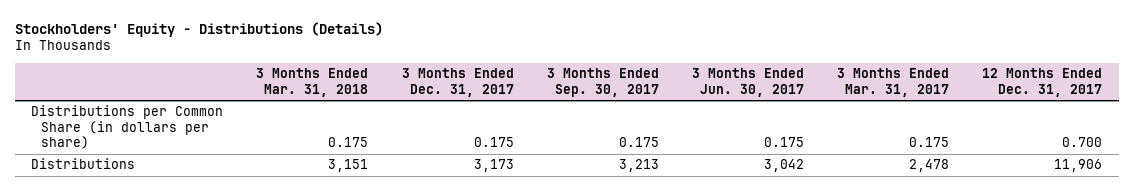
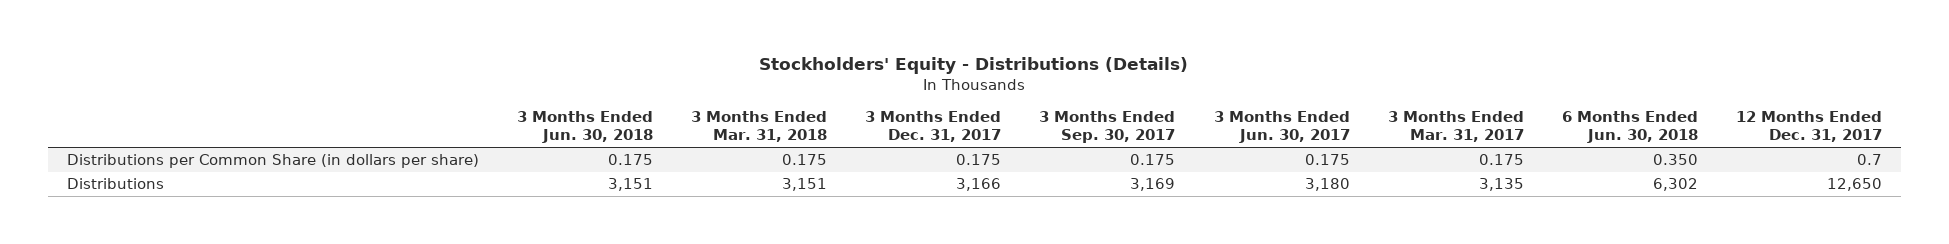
none -> [516,111,653,144] 3 Months Ended Jun. 30, 2018
none -> [1561,111,1698,144] 6 Months Ended Jun. 30, 2018
[1062,137,1103,148] 0.700 -> [1857,154,1883,166] 0.7
[473,159,514,173] 3,173 -> [956,178,1002,192] 3,166
[618,159,659,173] 3,213 -> [1130,178,1176,192] 3,169
[763,159,804,173] 3,042 -> [1304,178,1350,192] 3,180
[909,159,950,173] 2,478 -> [1478,178,1524,192] 3,135
[1054,159,1103,173] 11,906 -> [1827,178,1883,192] 12,650

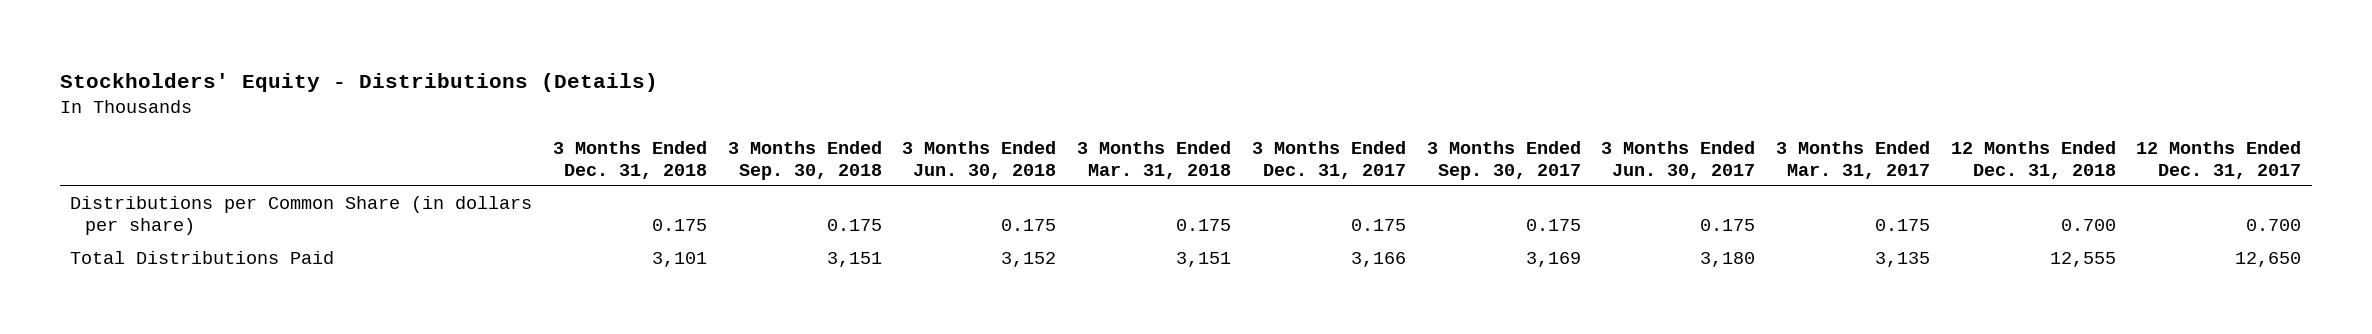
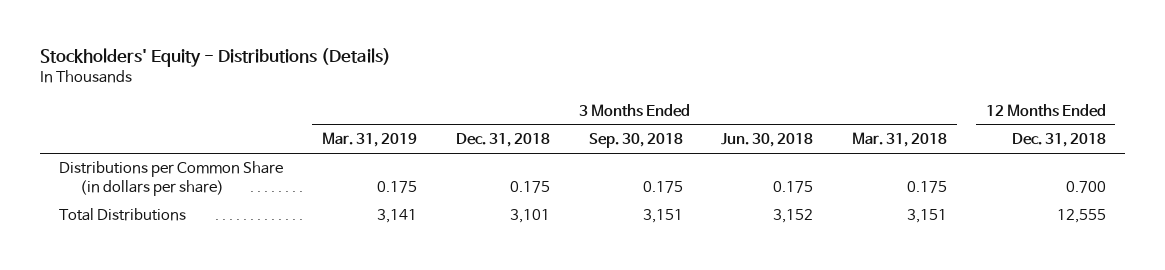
[1251,140,1406,179] 3 Months Ended Dec. 31, 2017 -> none
[1426,140,1581,180] 3 Months Ended Sep. 30, 2017 -> none
[1601,140,1756,179] 3 Months Ended Jun. 30, 2017 -> none
[1775,140,1930,179] 3 Months Ended Mar. 31, 2017 -> none
[2136,140,2302,179] 12 Months Ended Dec. 31, 2017 -> none
none -> [322,132,418,148] Mar. 31, 2019
[70,251,335,265] Total Distributions Paid -> [59,208,187,222] Total Distributions

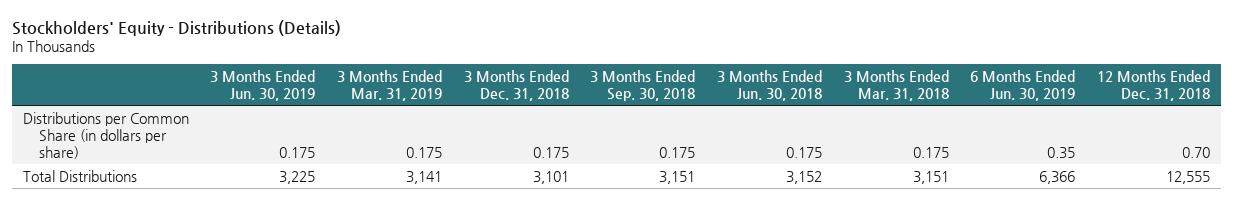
none -> [210,70,316,102] 3 Months Ended Jun. 30, 2019
none -> [970,70,1076,102] 6 Months Ended Jun. 30, 2019
[1065,180,1106,193] 0.700 -> [1181,147,1210,159] 0.70

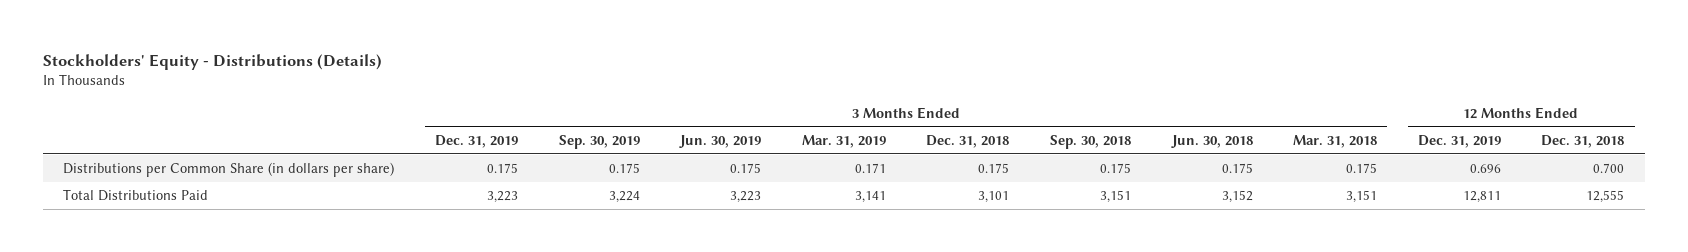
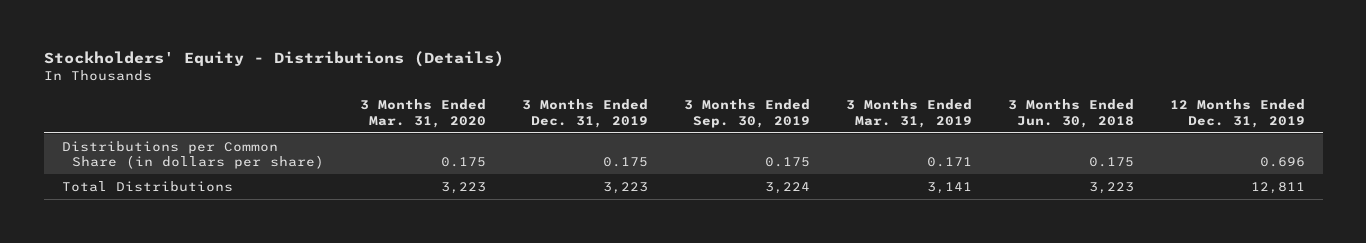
[679,135,762,149] Jun. 30, 2019 -> none
[926,135,1010,149] Dec. 31, 2018 -> none
[1050,135,1132,150] Sep. 30, 2018 -> none
[1293,135,1378,149] Mar. 31, 2018 -> none
[1541,135,1625,149] Dec. 31, 2018 -> none
none -> [360,99,487,128] 3 Months Ended Mar. 31, 2020
[63,189,209,202] Total Distributions Paid -> [61,180,233,192] Total Distributions
[1221,190,1253,204] 3,152 -> [1088,181,1134,194] 3,223

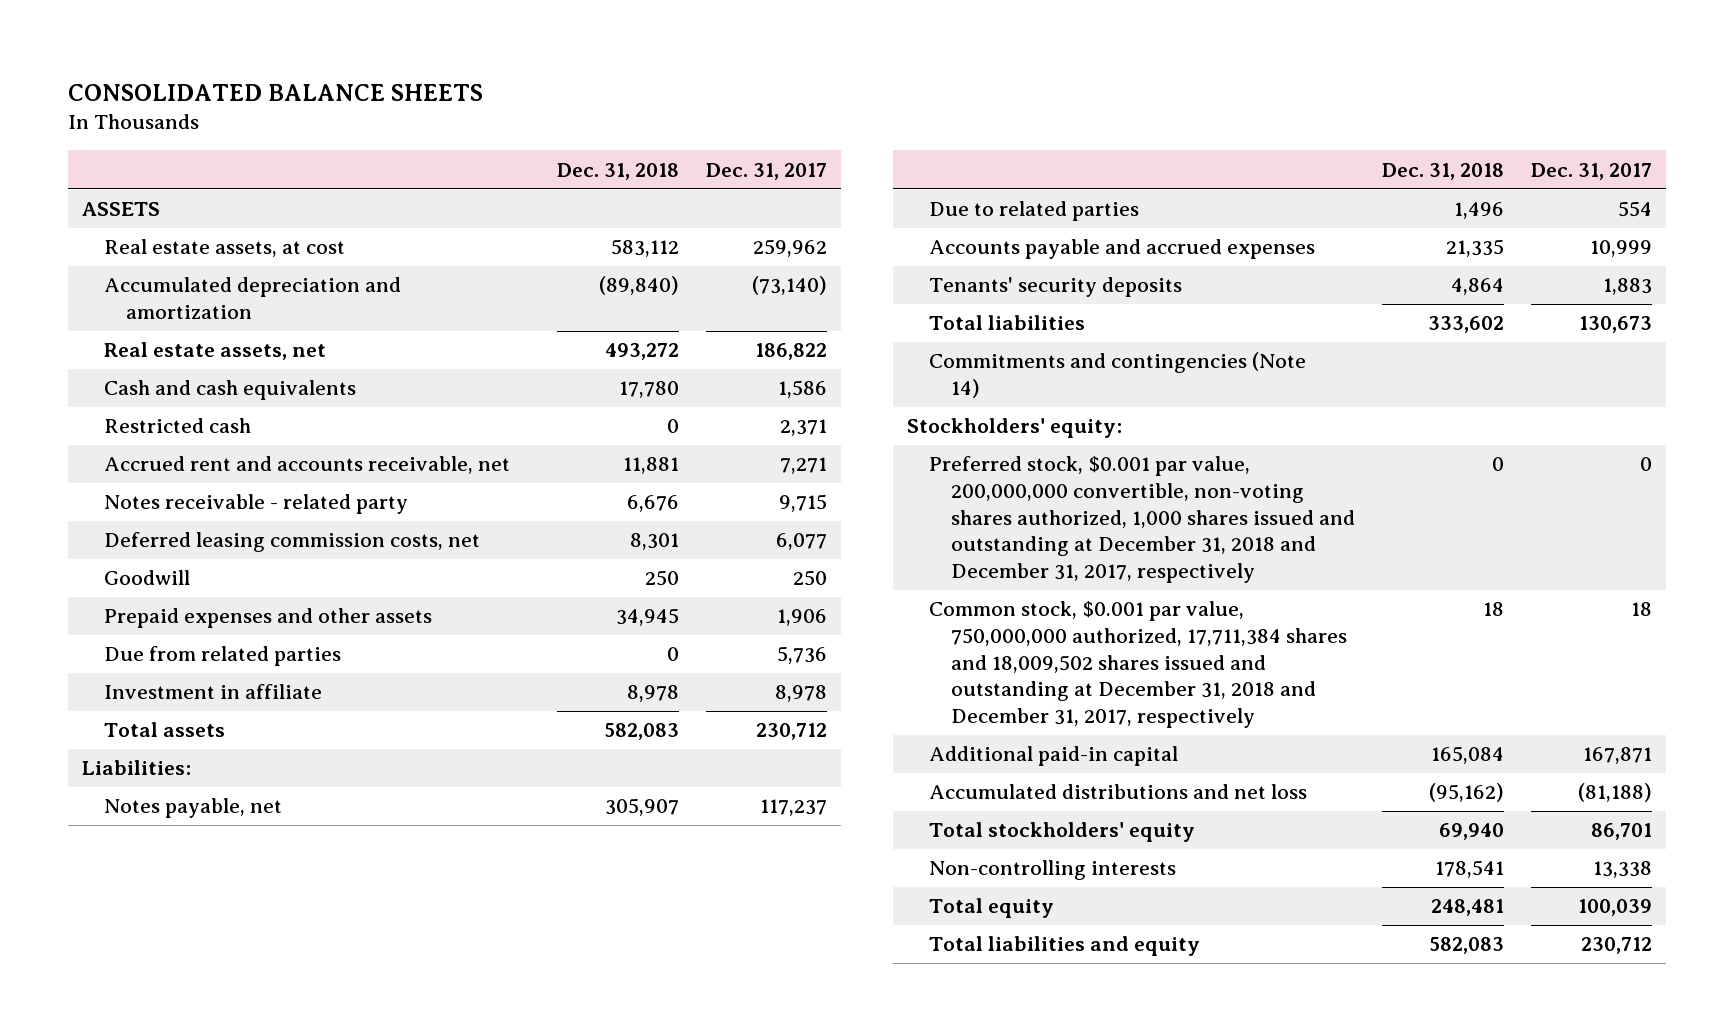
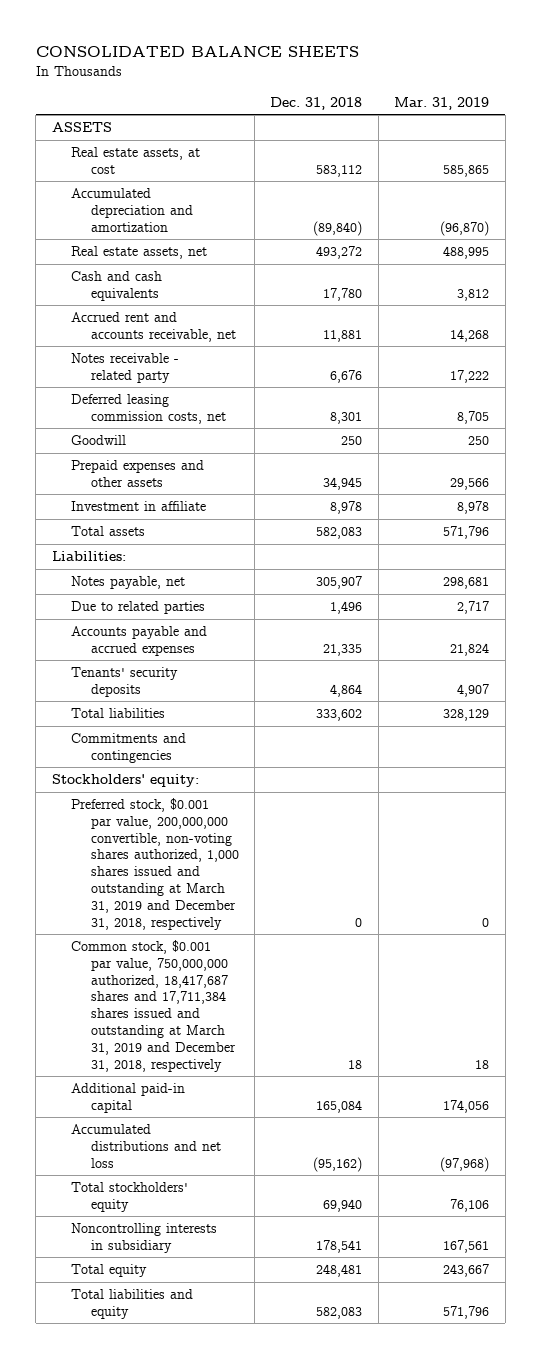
[706,162,828,180] Dec. 31, 2017 -> none
none -> [394,97,490,111] Mar. 31, 2019
[103,418,251,434] Restricted cash -> none
[103,646,341,667] Due from related parties -> none
[928,352,1306,399] Commitments and contingencies (Note 14) -> [71,733,187,763] Commitments and contingencies
[928,456,1355,583] Preferred stock, $0.001 par value, 200,000,000 convertible, non-voting shares authorized, 1,000 shares issued and outstanding at December 31, 2018 and December 31, 2017, respectively -> [71,798,239,930] Preferred stock, $0.001 par value, 200,000,000 convertible, non-voting shares authorized, 1,000 shares issued and outstanding at March 31, 2019 and December 31, 2018, respectively
[928,601,1347,728] Common stock, $0.001 par value, 750,000,000 authorized, 17,711,384 shares and 18,009,502 shares issued and outstanding at December 31, 2018 and December 31, 2017, respectively -> [71,940,236,1072] Common stock, $0.001 par value, 750,000,000 authorized, 18,417,687 shares and 17,711,384 shares issued and outstanding at March 31, 2019 and December 31, 2018, respectively
[928,860,1176,881] Non-controlling interests -> [71,1223,218,1253] Noncontrolling interests in subsidiary

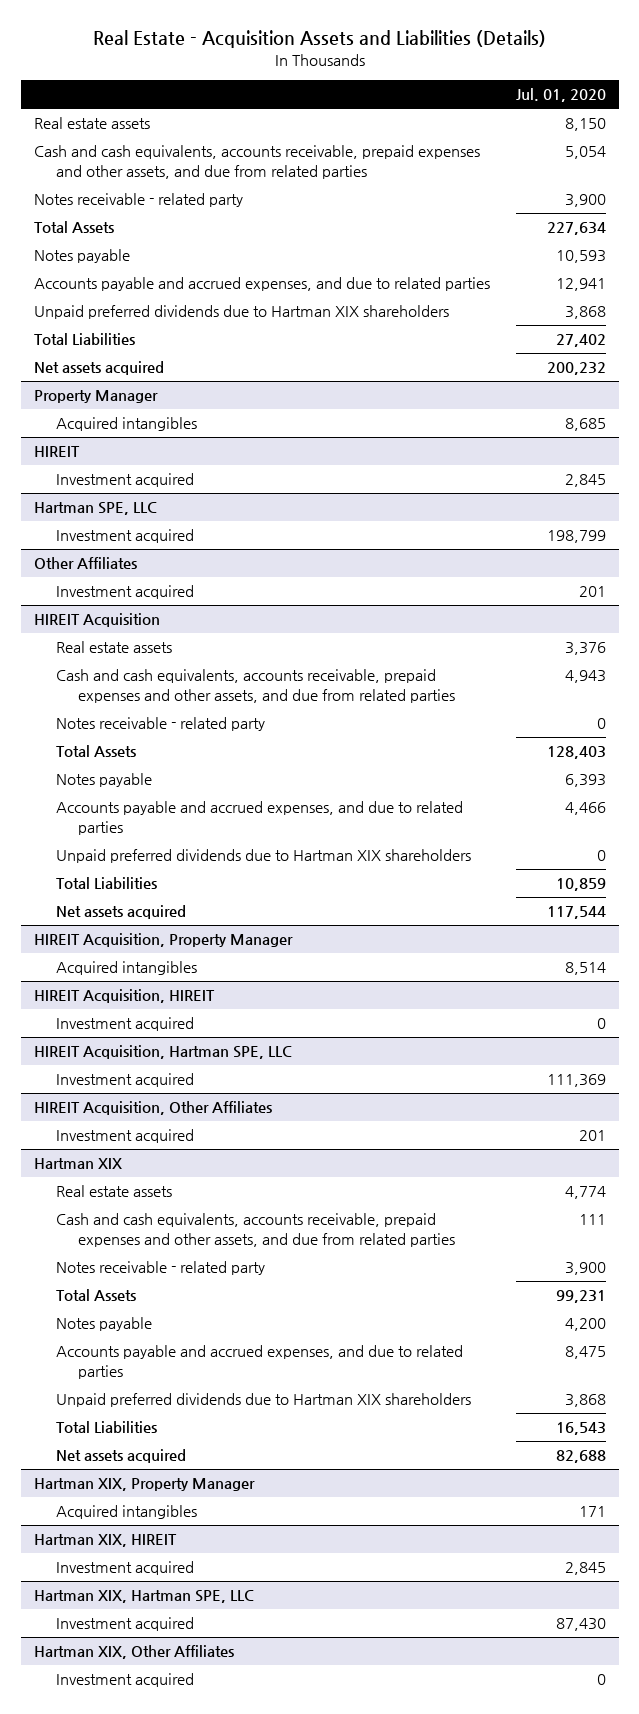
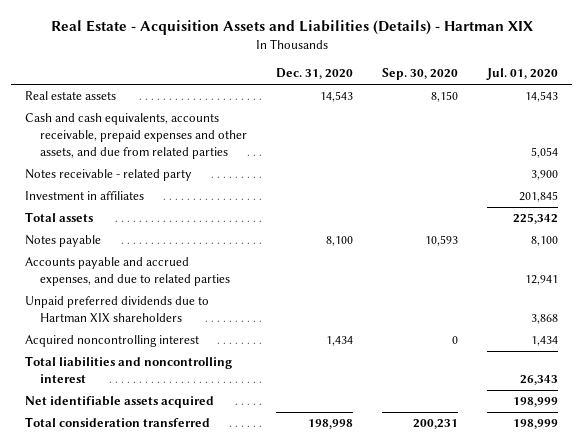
[92,30,546,49] Real Estate - Acquisition Assets and Liabilities (Details) -> [50,20,533,36] Real Estate - Acquisition Assets and Liabilities (Details) - Hartman XIX
none -> [276,68,354,80] Dec. 31, 2020
none -> [381,68,458,81] Sep. 30, 2020
[564,118,606,132] 8,150 -> [524,91,558,103] 14,543
none -> [25,191,145,201] Investment in affiliates
[33,221,114,234] Total Assets -> [25,212,94,223] Total assets
[546,222,606,236] 227,634 -> [512,213,558,225] 225,342
[555,250,606,264] 10,593 -> [530,236,558,247] 8,100
[33,390,158,404] Property Manager -> none
[55,417,197,432] Acquired intangibles -> none
[33,446,80,458] HIREIT -> none
[55,473,194,488] Investment acquired -> none
[33,502,157,516] Hartman SPE, LLC -> none
[55,529,194,544] Investment acquired -> none
[33,557,137,570] Other Affiliates -> none
[55,585,194,600] Investment acquired -> none
[33,613,160,628] HIREIT Acquisition -> none
[55,641,172,654] Real estate assets -> none
[55,669,455,703] Cash and cash equivalents, accounts receivable, prepaid expenses and other assets, and due from related parties -> none
[55,717,265,732] Notes receivable - related party -> none
[55,745,136,758] Total Assets -> none
[55,773,152,788] Notes payable -> none
[55,801,463,835] Accounts payable and accrued expenses, and due to related parties -> none
[55,849,471,864] Unpaid preferred dividends due to Hartman XIX shareholders -> none
[55,877,157,890] Total Liabilities -> none
[55,905,186,920] Net assets acquired -> none
[33,933,293,948] HIREIT Acquisition, Property Manager -> none
[55,961,197,976] Acquired intangibles -> none
[33,989,215,1004] HIREIT Acquisition, HIREIT -> none
[55,1017,194,1032] Investment acquired -> none
[33,1045,292,1060] HIREIT Acquisition, Hartman SPE, LLC -> none
[55,1073,194,1088] Investment acquired -> none
[33,1101,272,1116] HIREIT Acquisition, Other Affiliates -> none
[55,1129,194,1144] Investment acquired -> none
[33,1158,122,1170] Hartman XIX -> none
[55,1185,172,1198] Real estate assets -> none
[55,1213,455,1247] Cash and cash equivalents, accounts receivable, prepaid expenses and other assets, and due from related parties -> none
[55,1261,265,1276] Notes receivable - related party -> none
[55,1289,136,1302] Total Assets -> none
[55,1317,152,1332] Notes payable -> none
[55,1345,463,1379] Accounts payable and accrued expenses, and due to related parties -> none
[55,1393,471,1408] Unpaid preferred dividends due to Hartman XIX shareholders -> none
[55,1421,157,1434] Total Liabilities -> none
[55,1449,186,1464] Net assets acquired -> none
[33,1478,255,1492] Hartman XIX, Property Manager -> none
[55,1505,197,1520] Acquired intangibles -> none
[33,1534,177,1548] Hartman XIX, HIREIT -> none
[55,1561,194,1576] Investment acquired -> none
[33,1590,254,1604] Hartman XIX, Hartman SPE, LLC -> none
[55,1617,194,1632] Investment acquired -> none
[33,1645,234,1660] Hartman XIX, Other Affiliates -> none
[55,1673,194,1688] Investment acquired -> none
none -> [25,335,200,348] Acquired noncontrolling interest
[33,333,135,346] Total Liabilities -> [25,356,233,384] Total liabilities and noncontrolling interest
[555,334,606,348] 27,402 -> [519,375,558,386] 26,343
[33,361,164,376] Net assets acquired -> [25,396,215,409] Net identifiable assets acquired
[546,362,606,376] 200,232 -> [512,397,558,408] 198,999
none -> [25,417,211,428] Total consideration transferred

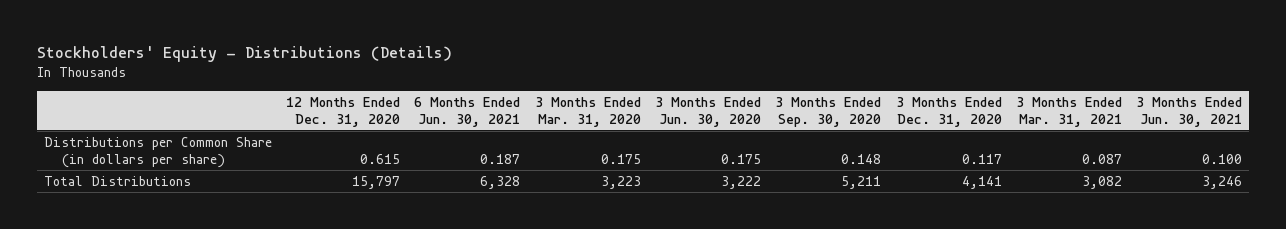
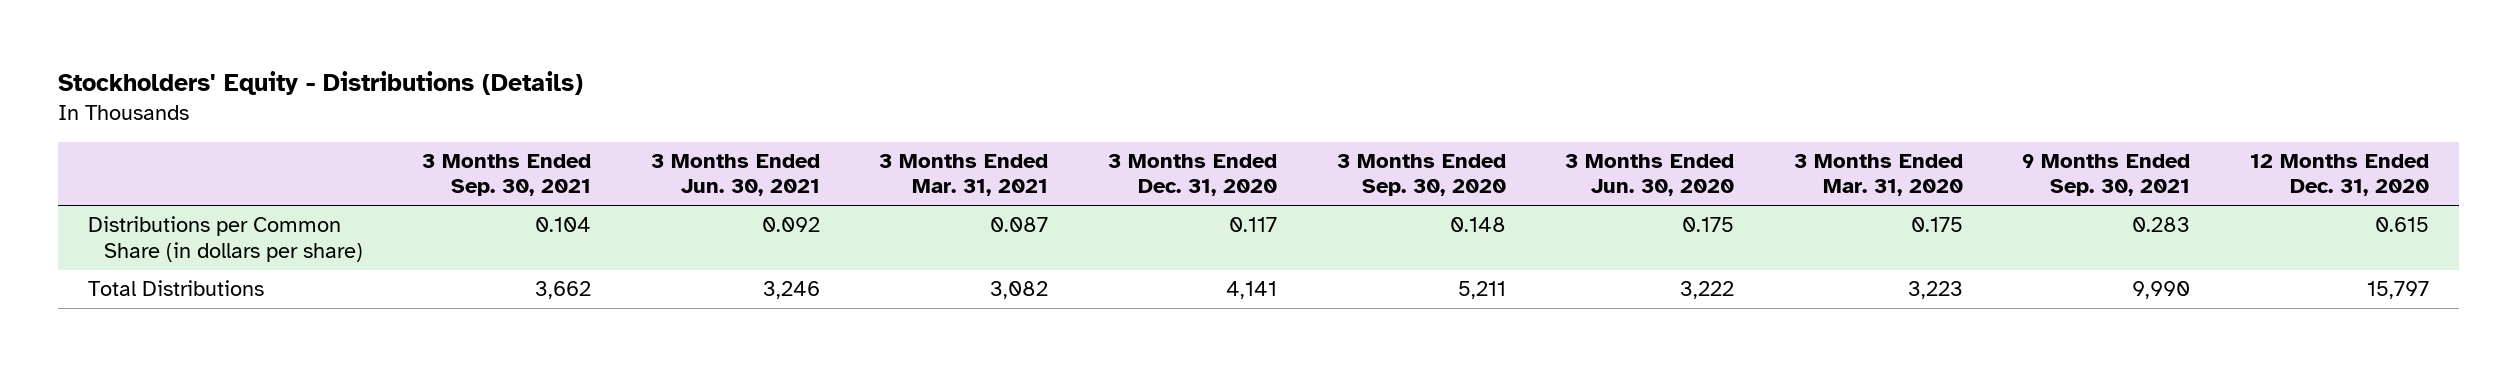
[414,96,521,127] 6 Months Ended Jun. 30, 2021 -> none
none -> [422,153,592,197] 3 Months Ended Sep. 30, 2021
none -> [2022,153,2191,197] 9 Months Ended Sep. 30, 2021
[1202,153,1243,164] 0.100 -> [761,217,820,233] 0.092

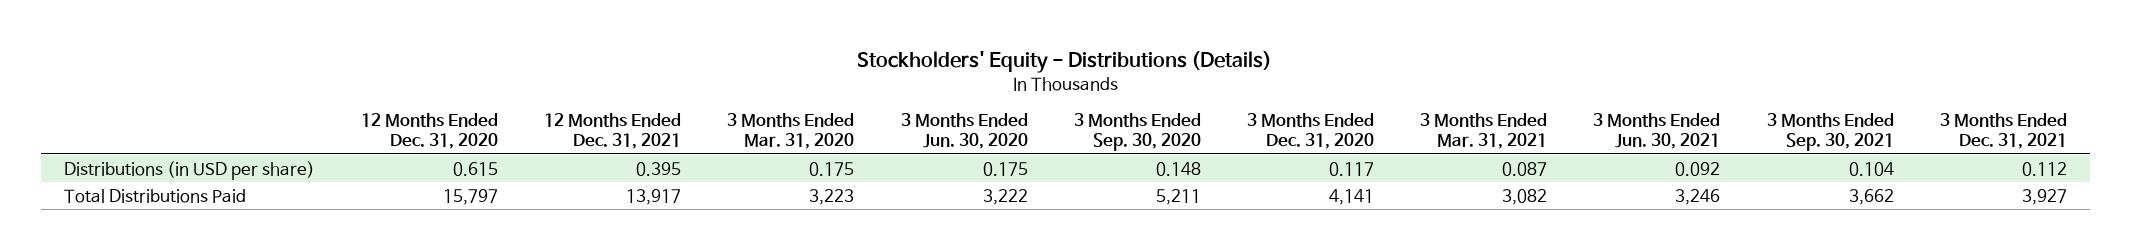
[2022,153,2191,197] 9 Months Ended Sep. 30, 2021 -> none
none -> [544,112,682,150] 12 Months Ended Dec. 31, 2021
none -> [1939,112,2067,150] 3 Months Ended Dec. 31, 2021
[88,216,363,262] Distributions per Common Share (in dollars per share) -> [63,160,315,180] Distributions (in USD per share)
[88,280,265,297] Total Distributions -> [63,188,246,203] Total Distributions Paid

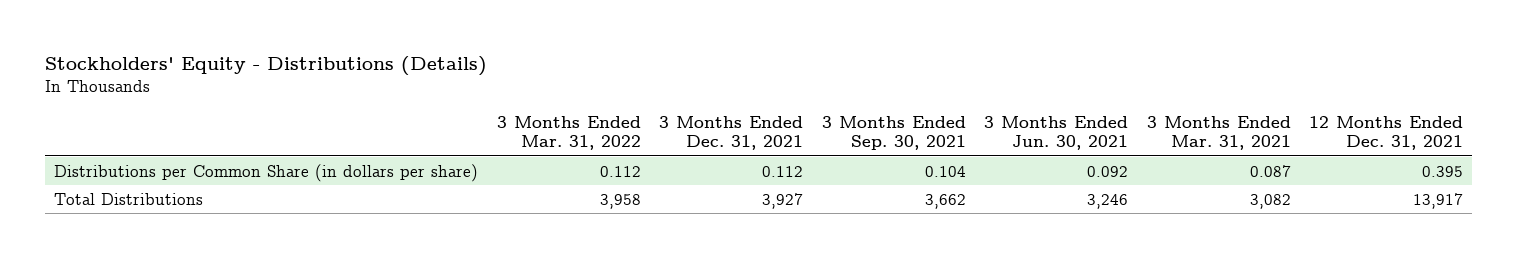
[360,112,498,150] 12 Months Ended Dec. 31, 2020 -> none
[727,112,855,150] 3 Months Ended Mar. 31, 2020 -> none
[900,112,1028,150] 3 Months Ended Jun. 30, 2020 -> none
[1073,112,1201,152] 3 Months Ended Sep. 30, 2020 -> none
[1247,112,1375,150] 3 Months Ended Dec. 31, 2020 -> none
none -> [496,116,641,151] 3 Months Ended Mar. 31, 2022
[63,160,315,180] Distributions (in USD per share) -> [53,163,478,182] Distributions per Common Share (in dollars per share)
[63,188,246,203] Total Distributions Paid -> [53,192,203,205] Total Distributions

